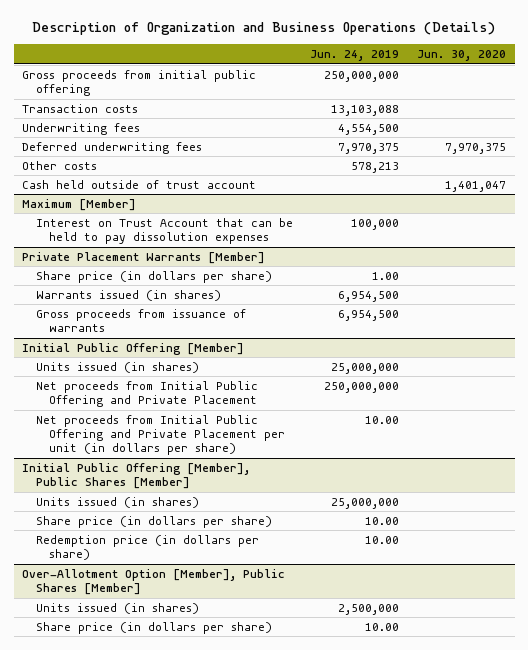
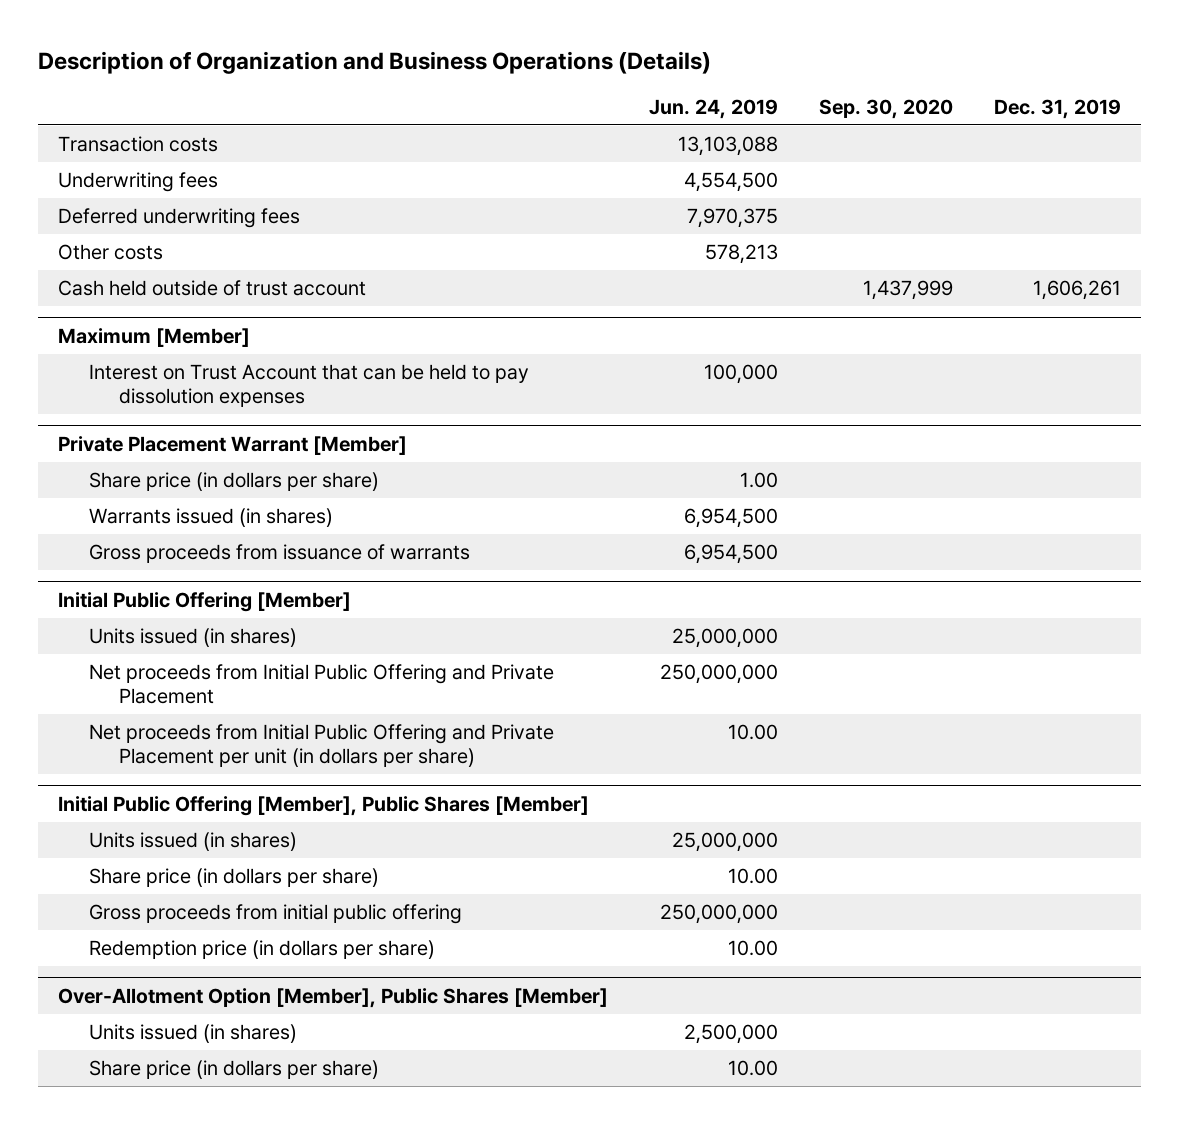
[416,50,506,62] Jun. 30, 2020 -> none
none -> [819,98,954,119] Sep. 30, 2020
none -> [993,98,1121,119] Dec. 31, 2019
[22,69,257,97] Gross proceeds from initial public offering -> none
[22,251,266,264] Private Placement Warrants [Member] -> [58,435,408,455] Private Placement Warrant [Member]
none -> [88,904,462,925] Gross proceeds from initial public offering

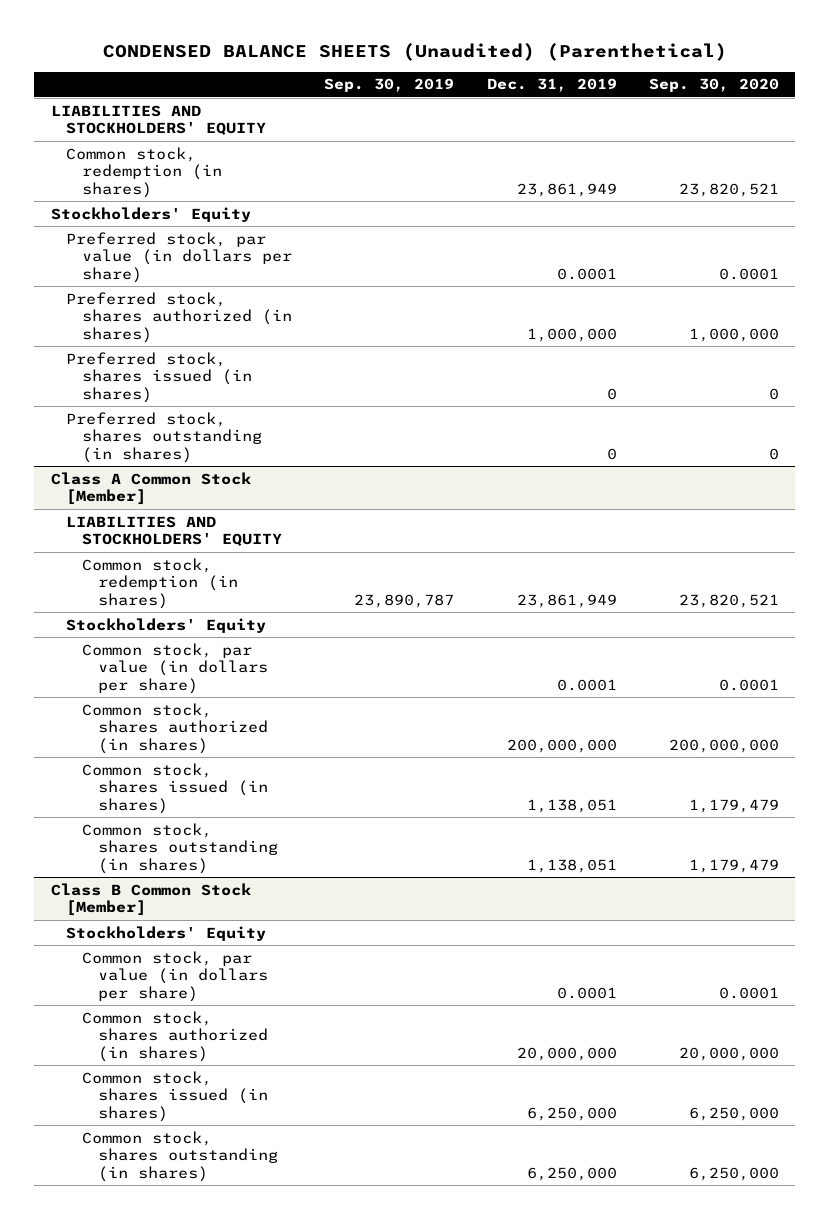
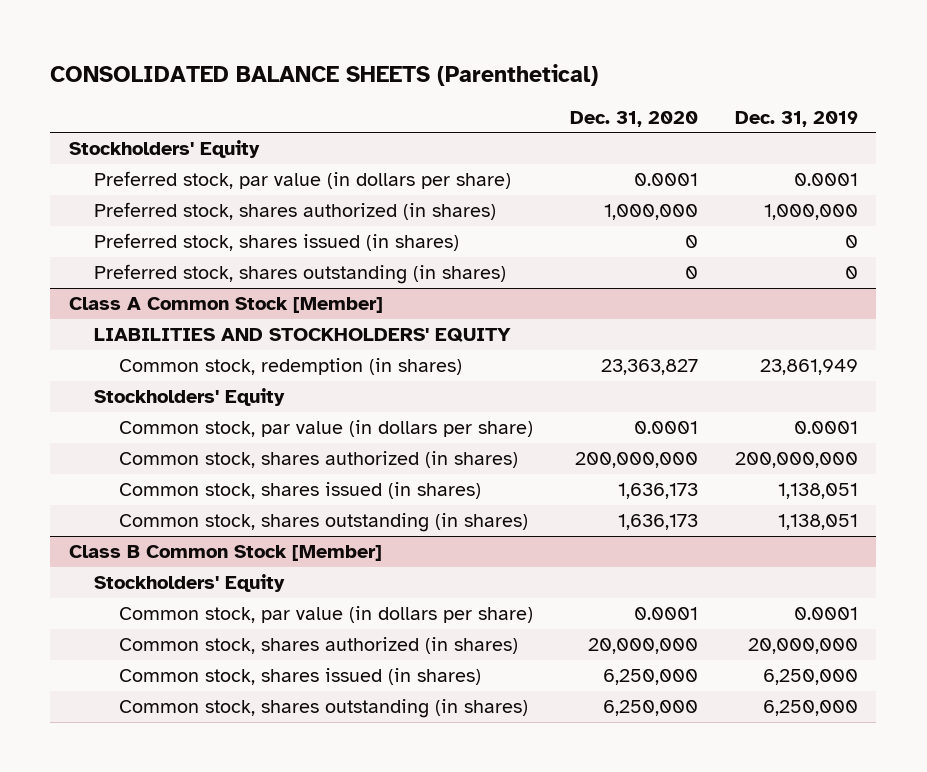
[102,42,727,61] CONDENSED BALANCE SHEETS (Unaudited) (Parenthetical) -> [50,63,599,86] CONSOLIDATED BALANCE SHEETS (Parenthetical)
[324,78,455,93] Sep. 30, 2019 -> none
[649,78,780,93] Sep. 30, 2020 -> none
none -> [570,110,699,127] Dec. 31, 2020
[50,104,267,136] LIABILITIES AND STOCKHOLDERS' EQUITY -> none
[66,146,222,198] Common stock, redemption (in shares) -> none

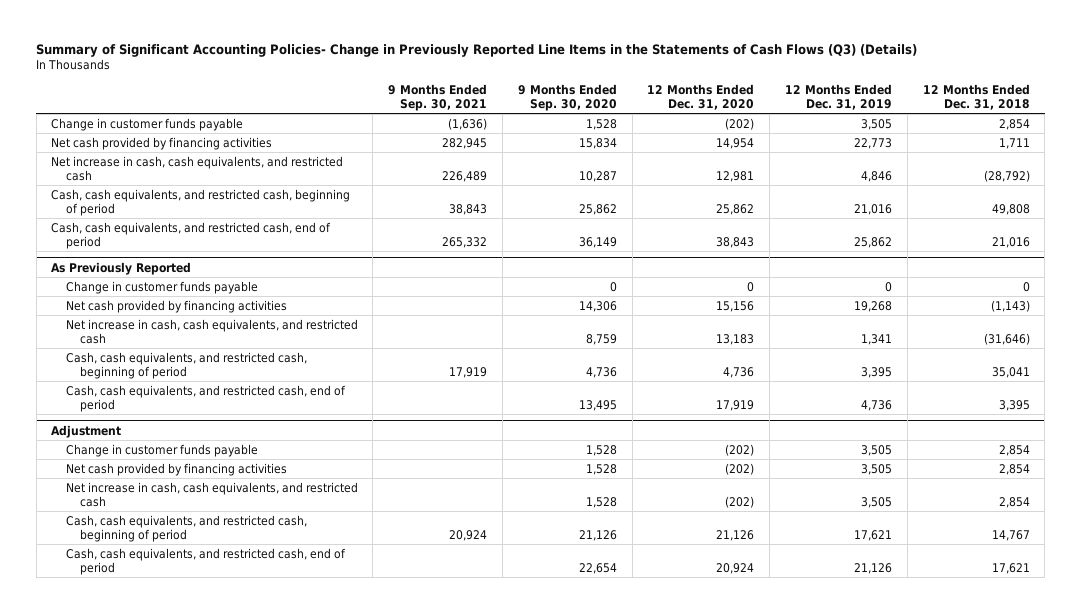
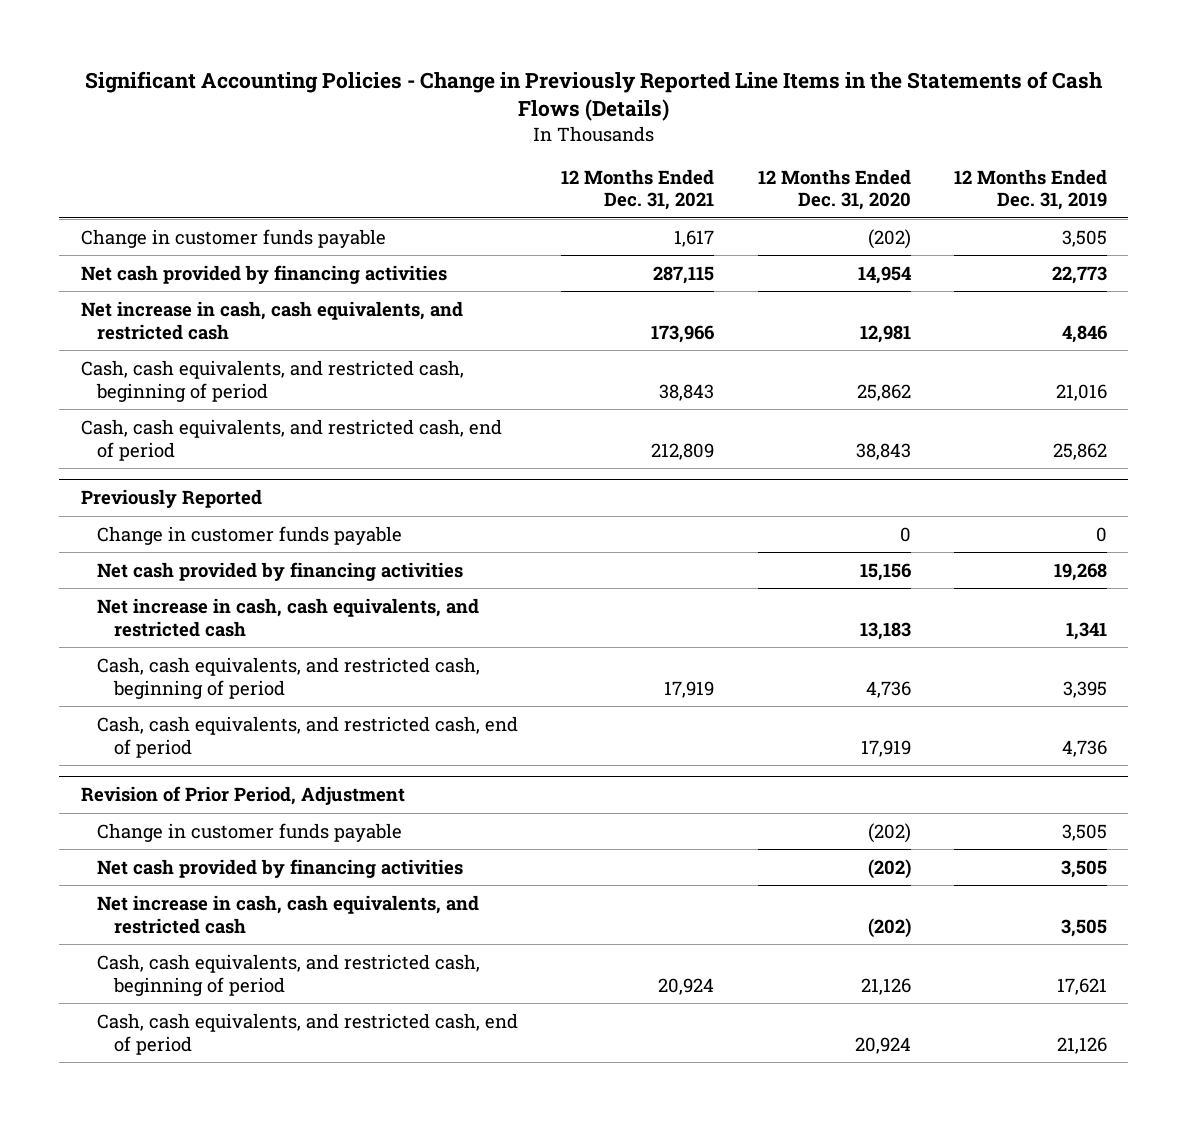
[36,43,918,57] Summary of Significant Accounting Policies- Change in Previously Reported Line Items in the Statements of Cash Flows (Q3) (Details) -> [84,70,1103,122] Significant Accounting Policies - Change in Previously Reported Line Items in the Statements of Cash Flows (Details)
[388,83,488,111] 9 Months Ended Sep. 30, 2021 -> none
[517,83,617,111] 9 Months Ended Sep. 30, 2020 -> none
[922,83,1030,110] 12 Months Ended Dec. 31, 2018 -> none
none -> [561,168,715,211] 12 Months Ended Dec. 31, 2021
[51,261,192,275] As Previously Reported -> [80,489,262,509] Previously Reported
[51,424,122,438] Adjustment -> [80,786,405,806] Revision of Prior Period, Adjustment

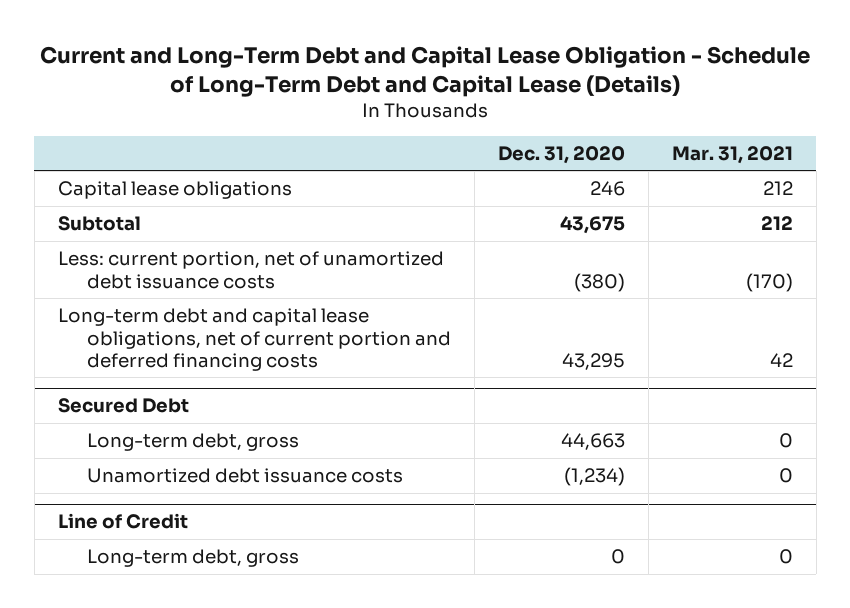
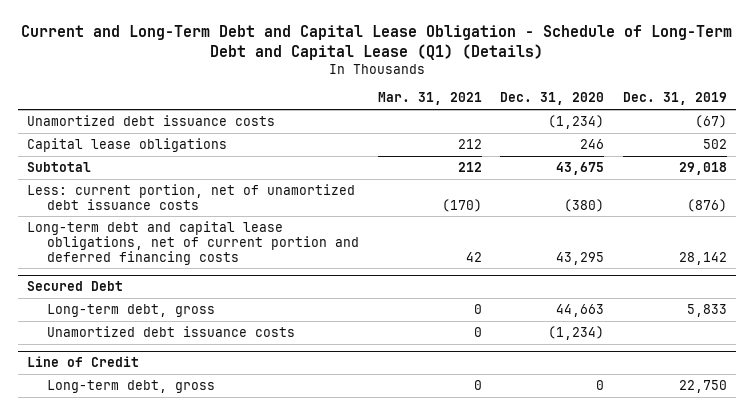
[40,46,811,98] Current and Long-Term Debt and Capital Lease Obligation - Schedule of Long-Term Debt and Capital Lease (Details) -> [20,25,732,60] Current and Long-Term Debt and Capital Lease Obligation - Schedule of Long-Term Debt and Capital Lease (Q1) (Details)
none -> [622,92,727,106] Dec. 31, 2019
none -> [27,114,276,126] Unamortized debt issuance costs

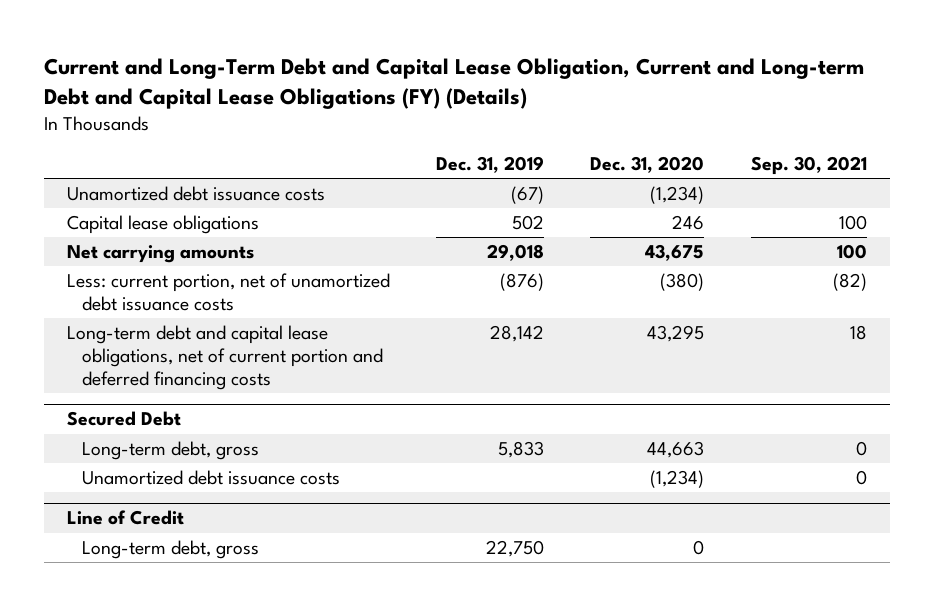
[20,25,732,60] Current and Long-Term Debt and Capital Lease Obligation - Schedule of Long-Term Debt and Capital Lease (Q1) (Details) -> [43,57,864,109] Current and Long-Term Debt and Capital Lease Obligation, Current and Long-term Debt and Capital Lease Obligations (FY) (Details)
[377,92,482,106] Mar. 31, 2021 -> none
none -> [750,156,867,176] Sep. 30, 2021
[27,161,92,172] Subtotal -> [66,244,254,263] Net carrying amounts

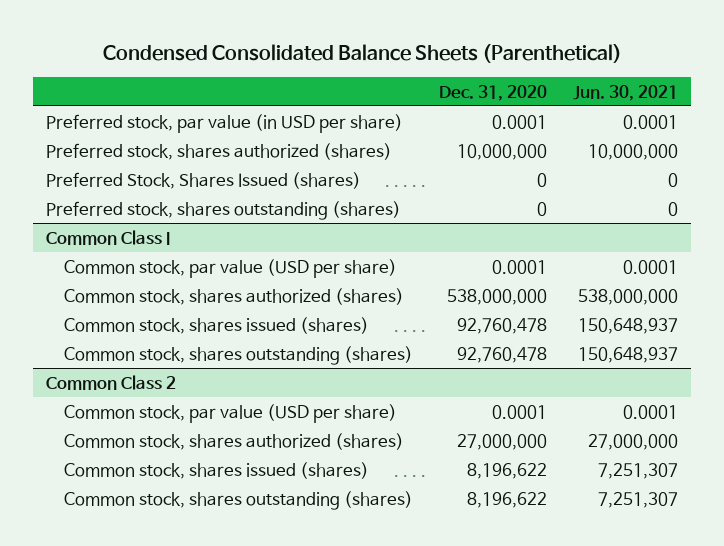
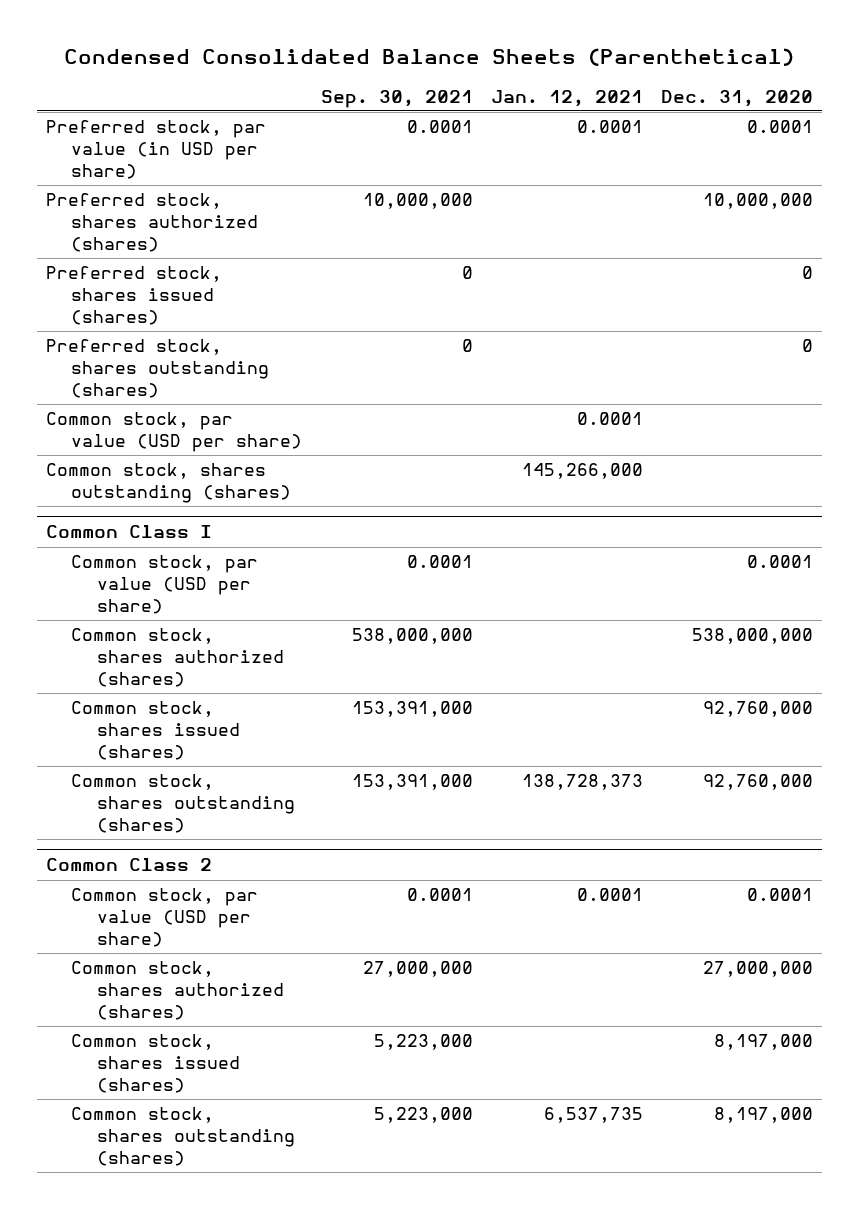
[572,84,678,101] Jun. 30, 2021 -> none
none -> [320,89,473,108] Sep. 30, 2021
none -> [490,89,643,107] Jan. 12, 2021
[46,171,362,189] Preferred Stock, Shares Issued (shares) -> [45,266,222,325] Preferred stock, shares issued (shares)
none -> [45,412,303,453] Common stock, par value (USD per share)
none -> [45,463,292,504] Common stock, shares outstanding (shares)
[456,317,547,334] 92,760,478 -> [702,701,813,718] 92,760,000
[456,346,547,363] 92,760,478 -> [702,774,813,791] 92,760,000
[466,462,547,479] 8,196,622 -> [713,1034,813,1051] 8,197,000
[466,491,547,508] 8,196,622 -> [713,1107,813,1124] 8,197,000

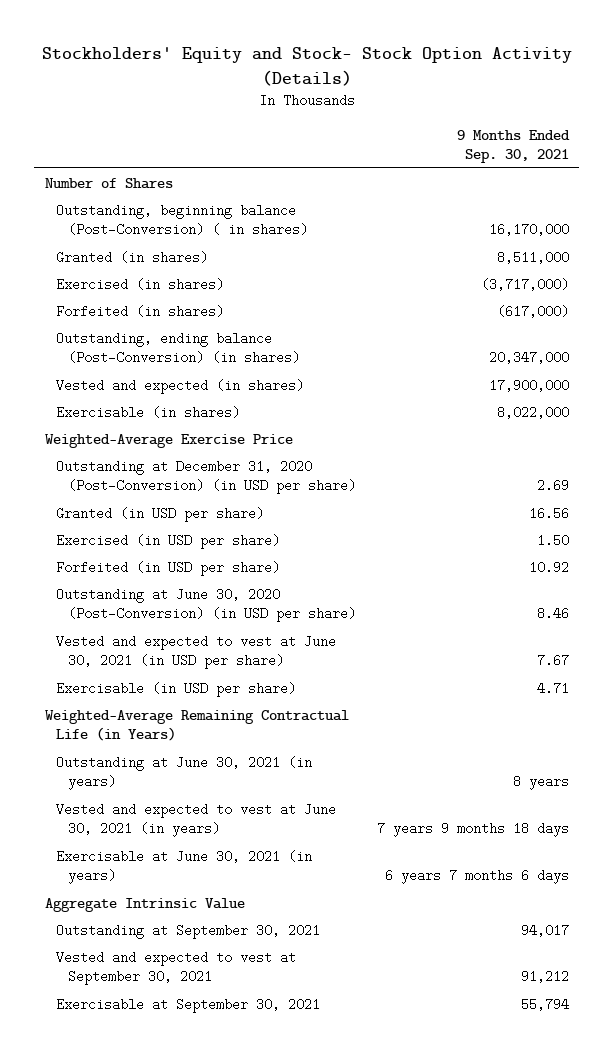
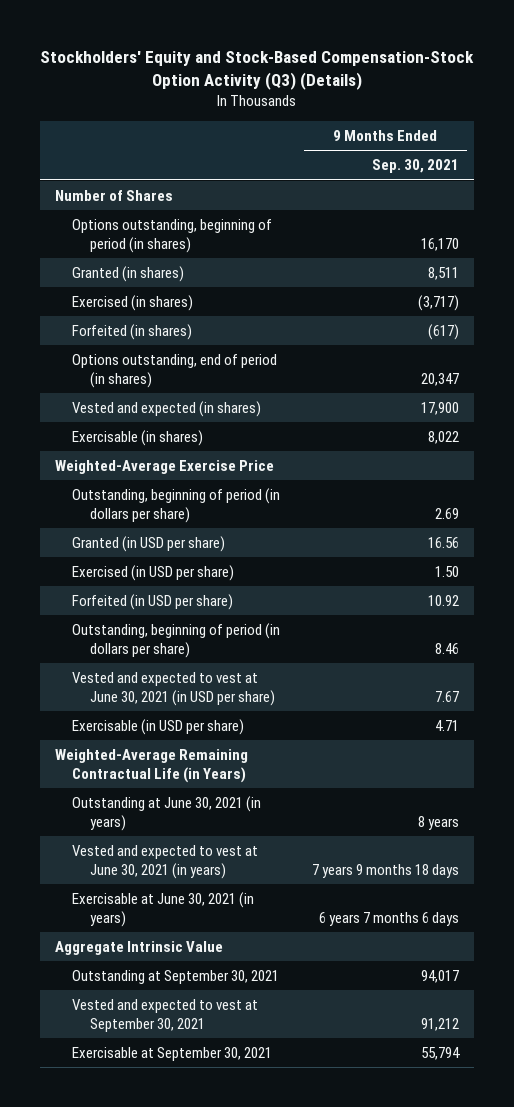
[41,47,572,86] Stockholders' Equity and Stock- Stock Option Activity (Details) -> [40,50,475,90] Stockholders' Equity and Stock-Based Compensation-Stock Option Activity (Q3) (Details)
[56,203,308,236] Outstanding, beginning balance (Post-Conversion) ( in shares) -> [72,219,273,253] Options outstanding, beginning of period (in shares)
[488,222,569,236] 16,170,000 -> [420,237,459,251] 16,170
[496,250,569,264] 8,511,000 -> [427,267,459,281] 8,511
[480,277,569,291] (3,717,000) -> [417,295,459,312] (3,717)
[496,304,569,318] (617,000) -> [427,324,459,341] (617)
[56,331,300,364] Outstanding, ending balance (Post-Conversion) (in shares) -> [72,354,278,388] Options outstanding, end of period (in shares)
[488,350,569,364] 20,347,000 -> [420,372,459,386] 20,347
[488,378,569,392] 17,900,000 -> [420,402,459,416] 17,900
[496,405,569,419] 8,022,000 -> [427,431,459,445] 8,022
[56,459,356,494] Outstanding at December 31, 2020 (Post-Conversion) (in USD per share) -> [72,488,281,523] Outstanding, beginning of period (in dollars per share)
[56,587,356,622] Outstanding at June 30, 2020 (Post-Conversion) (in USD per share) -> [72,623,281,658] Outstanding, beginning of period (in dollars per share)

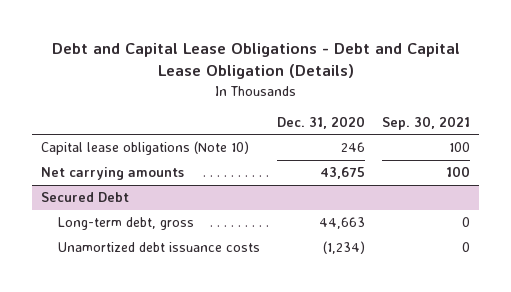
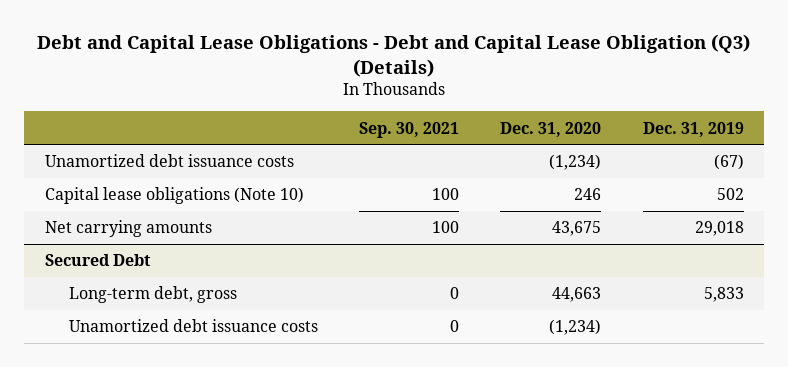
[51,43,460,80] Debt and Capital Lease Obligations - Debt and Capital Lease Obligation (Details) -> [37,33,751,77] Debt and Capital Lease Obligations - Debt and Capital Lease Obligation (Q3) (Details)
none -> [642,121,744,137] Dec. 31, 2019
none -> [44,154,294,168] Unamortized debt issuance costs

